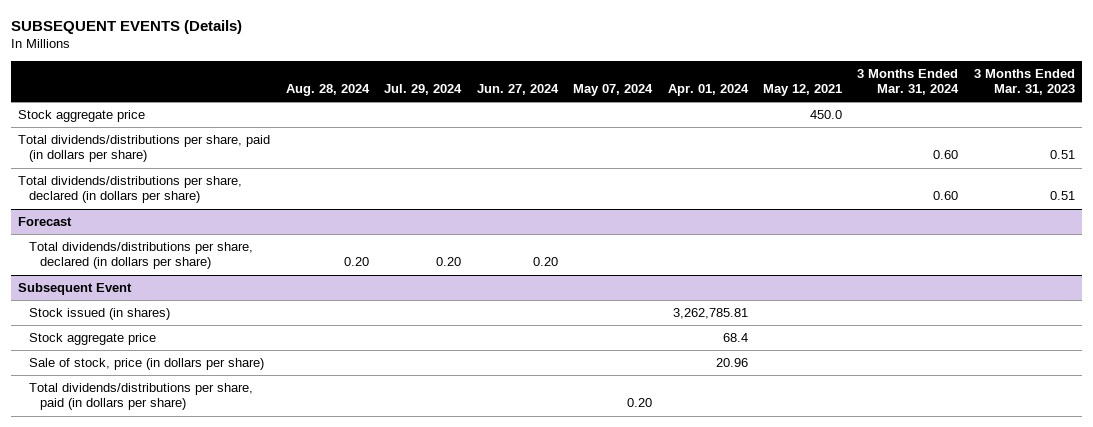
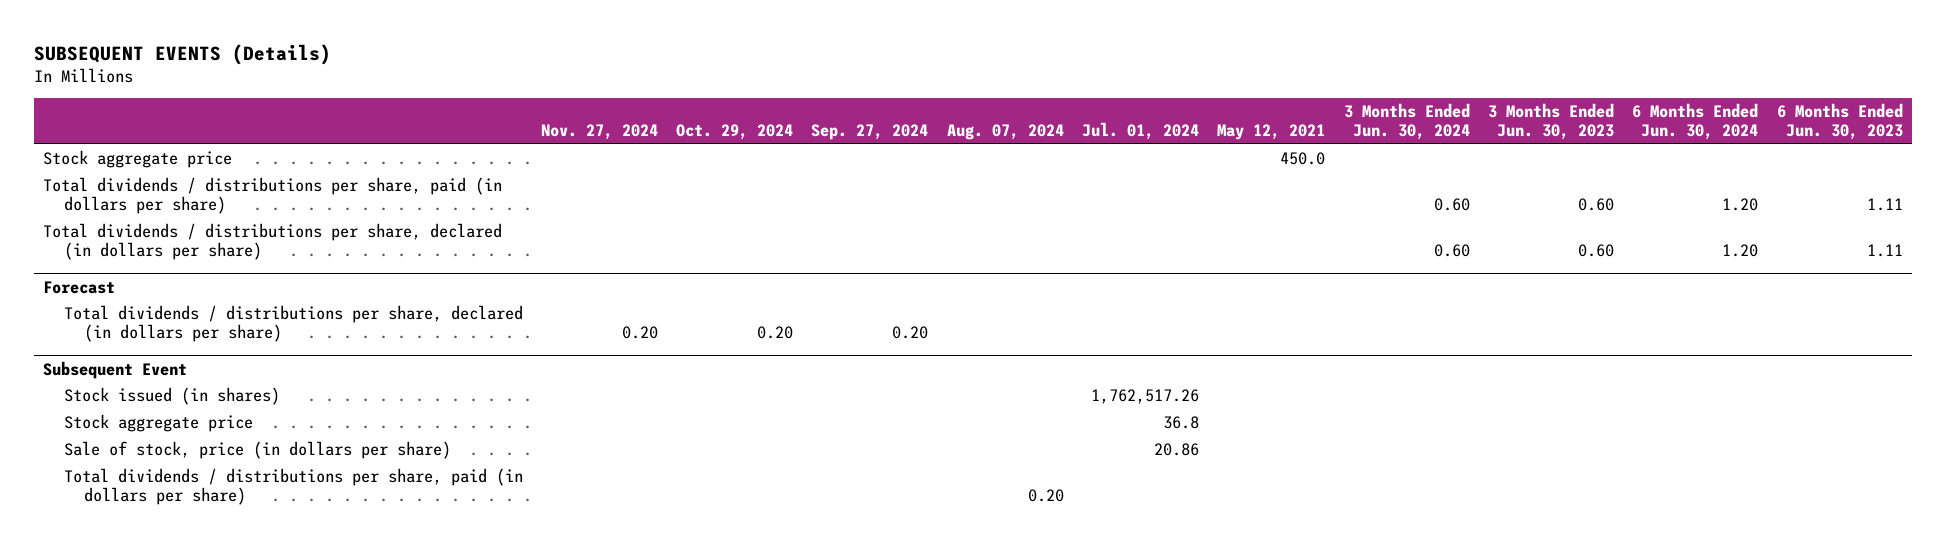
[285,84,370,97] Aug. 28, 2024 -> none
[384,84,463,96] Jul. 29, 2024 -> none
[476,84,559,96] Jun. 27, 2024 -> none
[573,84,654,97] May 07, 2024 -> none
[667,84,749,97] Apr. 01, 2024 -> none
[857,68,960,96] 3 Months Ended Mar. 31, 2024 -> none
[973,68,1075,96] 3 Months Ended Mar. 31, 2023 -> none
none -> [540,124,658,141] Nov. 27, 2024
none -> [676,124,794,141] Oct. 29, 2024
none -> [811,124,929,141] Sep. 27, 2024
none -> [946,124,1064,141] Aug. 07, 2024
none -> [1082,122,1200,141] Jul. 01, 2024
none -> [1343,102,1470,141] 3 Months Ended Jun. 30, 2024
none -> [1488,102,1615,141] 3 Months Ended Jun. 30, 2023
none -> [1632,102,1759,141] 6 Months Ended Jun. 30, 2024
none -> [1776,102,1903,141] 6 Months Ended Jun. 30, 2023
[18,134,271,163] Total dividends/distributions per share, paid (in dollars per share) -> [43,176,503,215] Total dividends / distributions per share, paid (in dollars per share)
[18,175,243,204] Total dividends/distributions per share, declared (in dollars per share) -> [43,222,503,261] Total dividends / distributions per share, declared (in dollars per share)
[29,241,254,270] Total dividends/distributions per share, declared (in dollars per share) -> [63,304,523,343] Total dividends / distributions per share, declared (in dollars per share)
[29,382,254,411] Total dividends/distributions per share, paid (in dollars per share) -> [63,467,523,506] Total dividends / distributions per share, paid (in dollars per share)

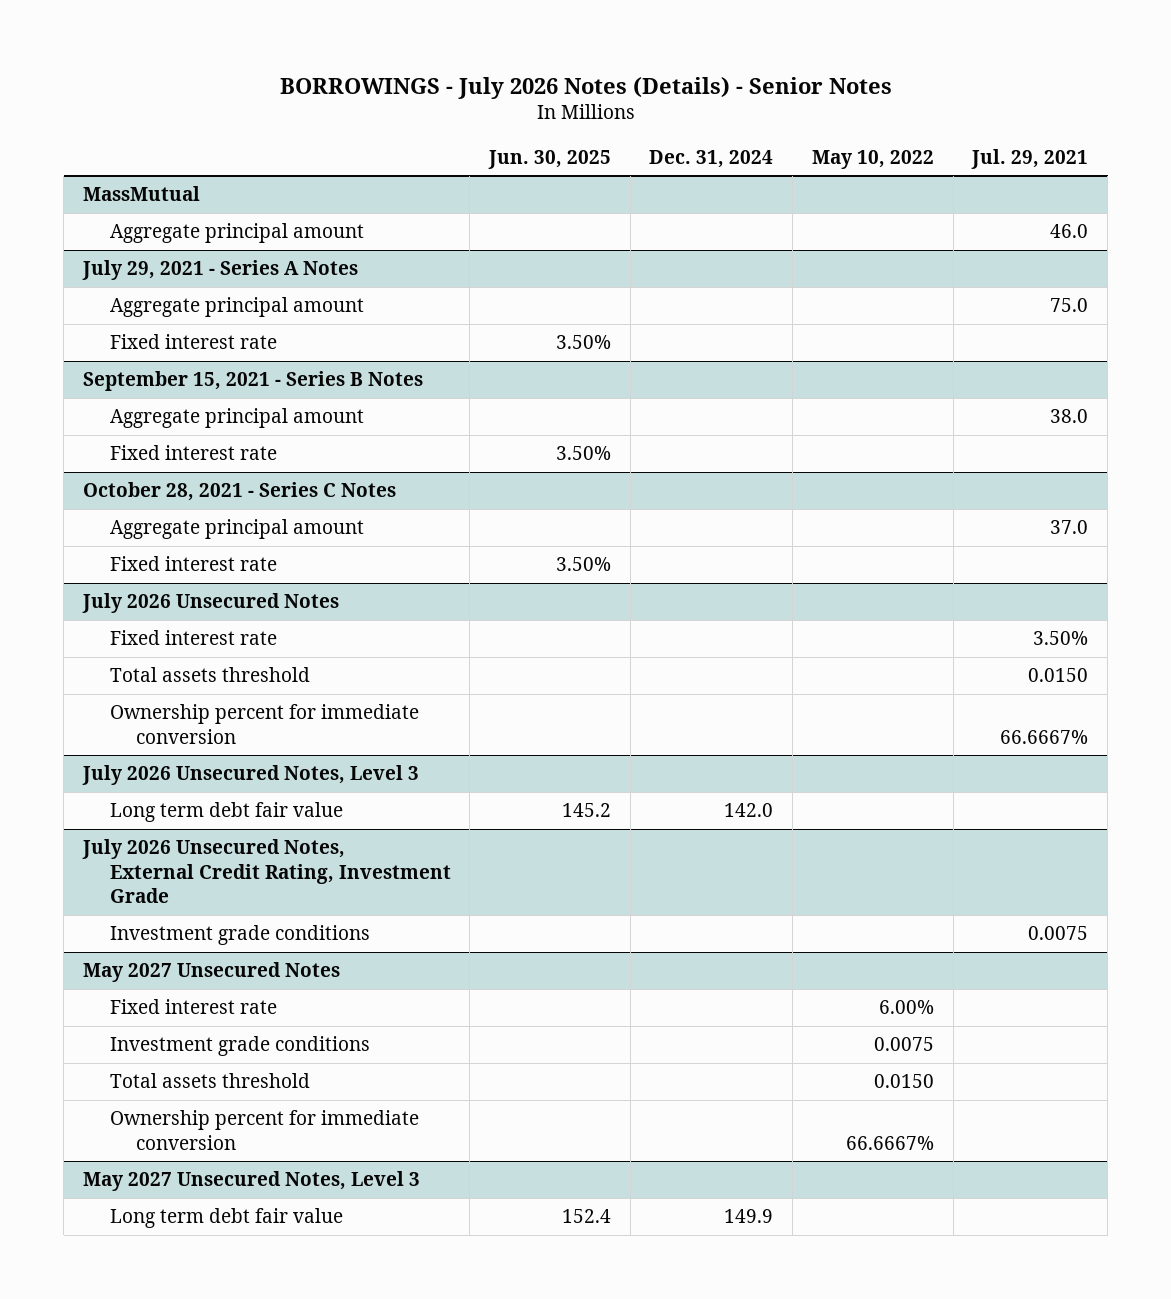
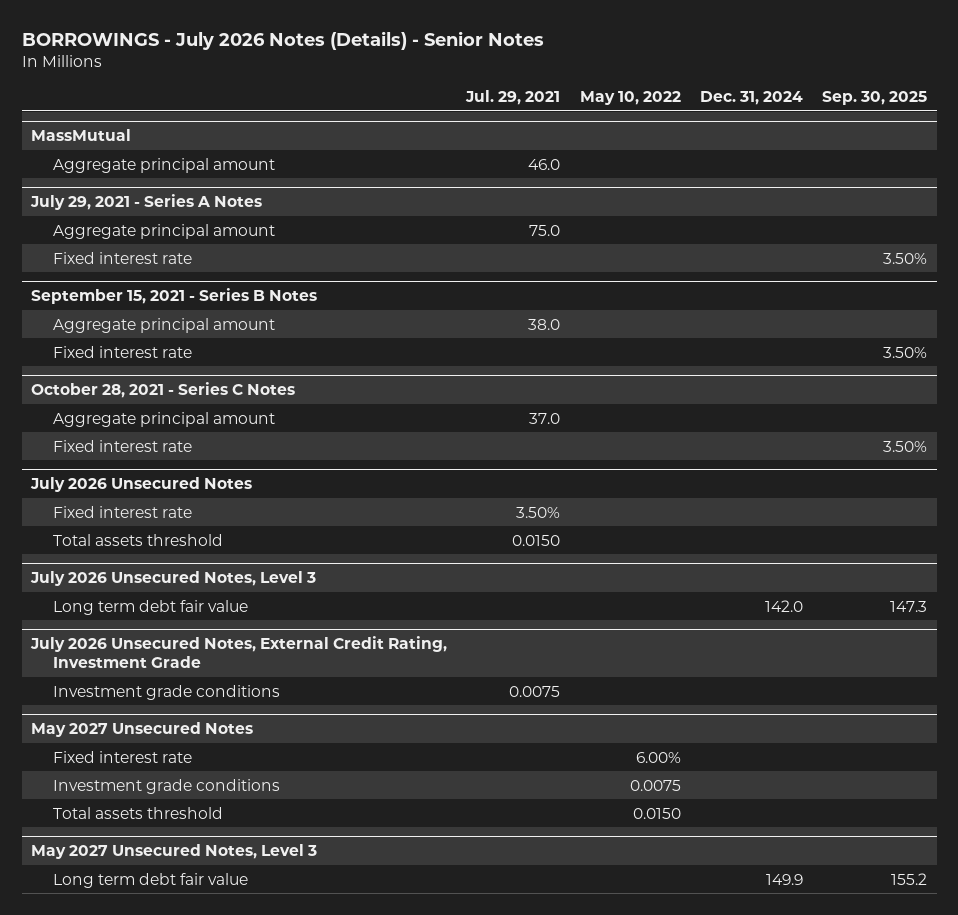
[488,149,612,169] Jun. 30, 2025 -> none
none -> [822,91,928,106] Sep. 30, 2025
[109,704,419,744] Ownership percent for immediate conversion -> none
[109,1110,419,1150] Ownership percent for immediate conversion -> none

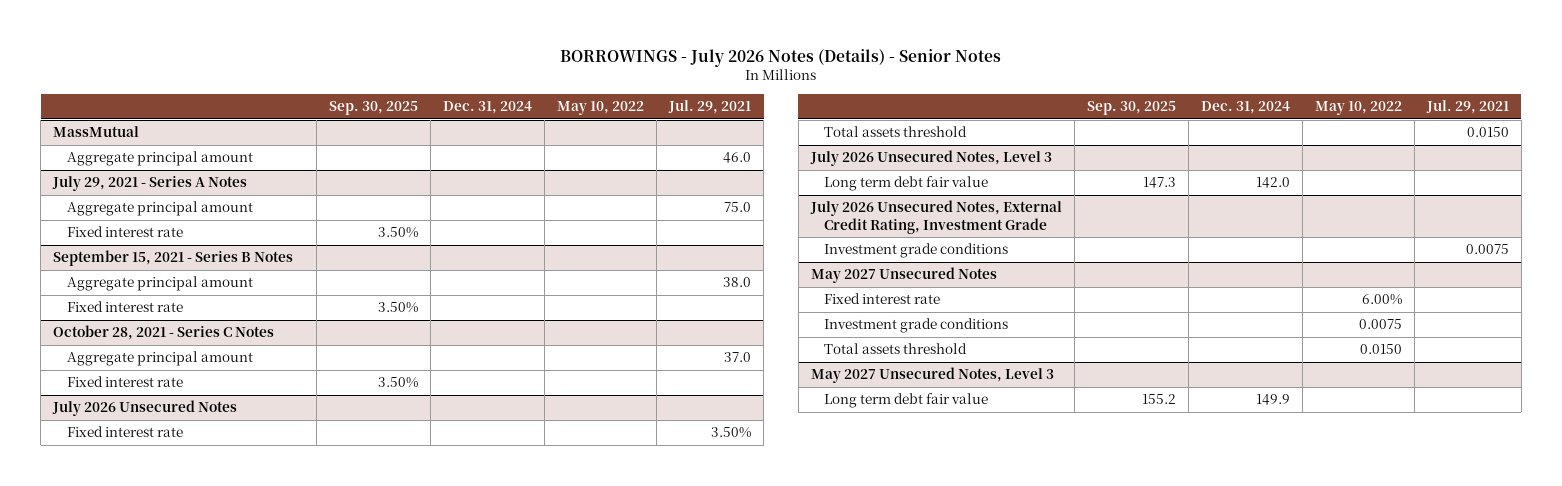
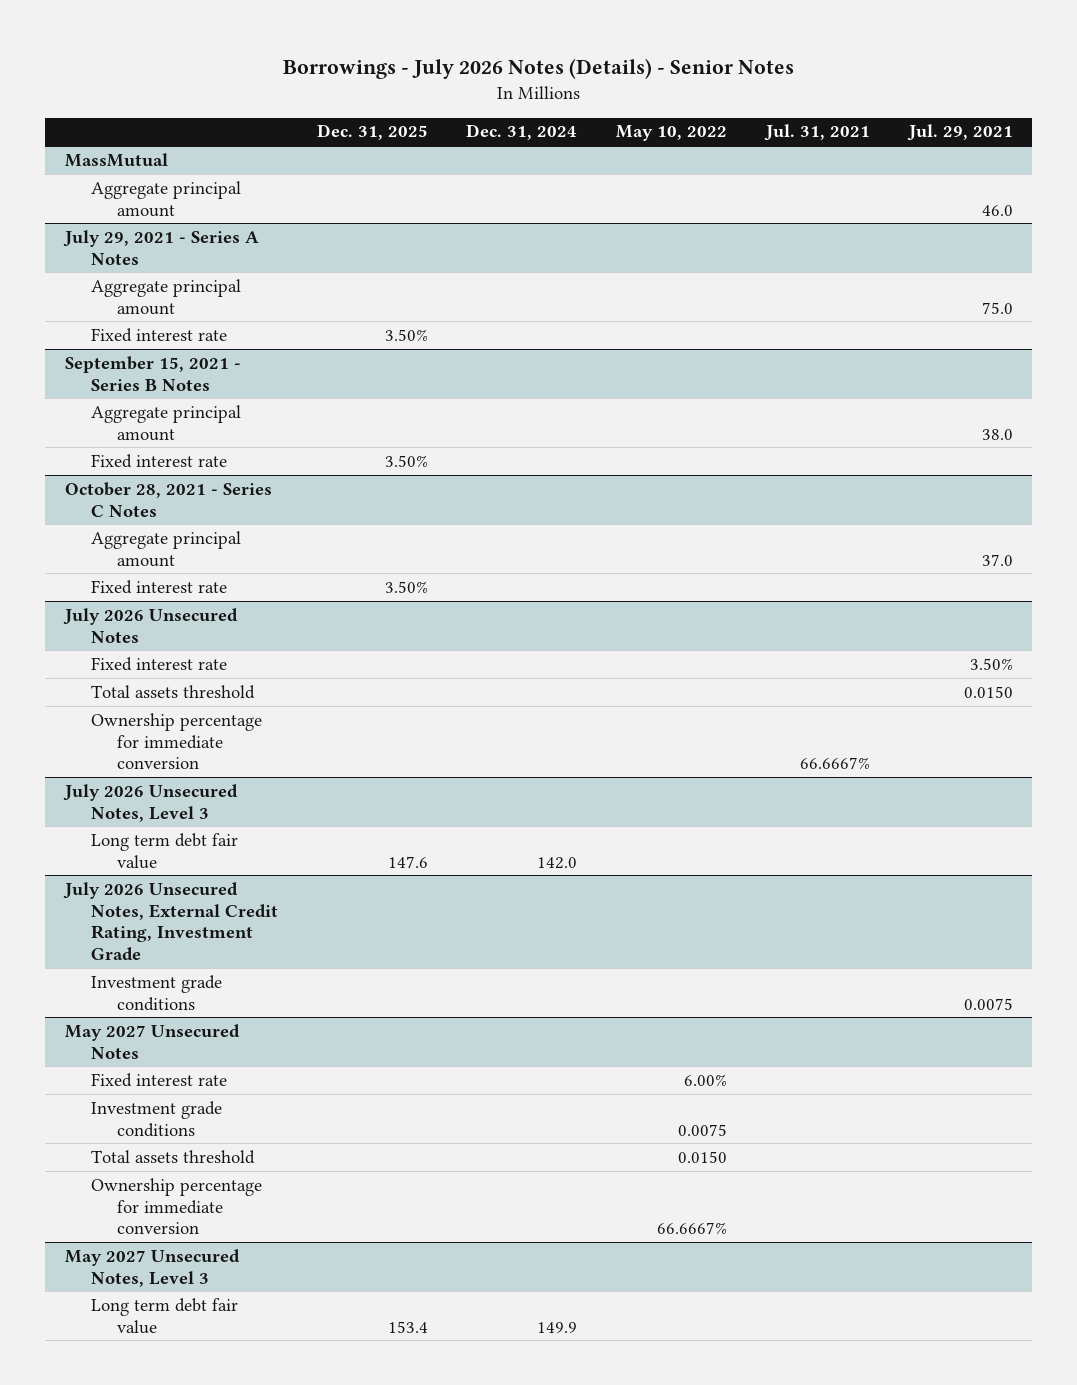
[559,48,1001,67] BORROWINGS - July 2026 Notes (Details) - Senior Notes -> [282,58,794,80] Borrowings - July 2026 Notes (Details) - Senior Notes
[329,101,419,116] Sep. 30, 2025 -> none
none -> [316,124,428,141] Dec. 31, 2025
none -> [763,124,870,142] Jul. 31, 2021
none -> [90,712,262,770] Ownership percentage for immediate conversion
none -> [90,1177,262,1235] Ownership percentage for immediate conversion

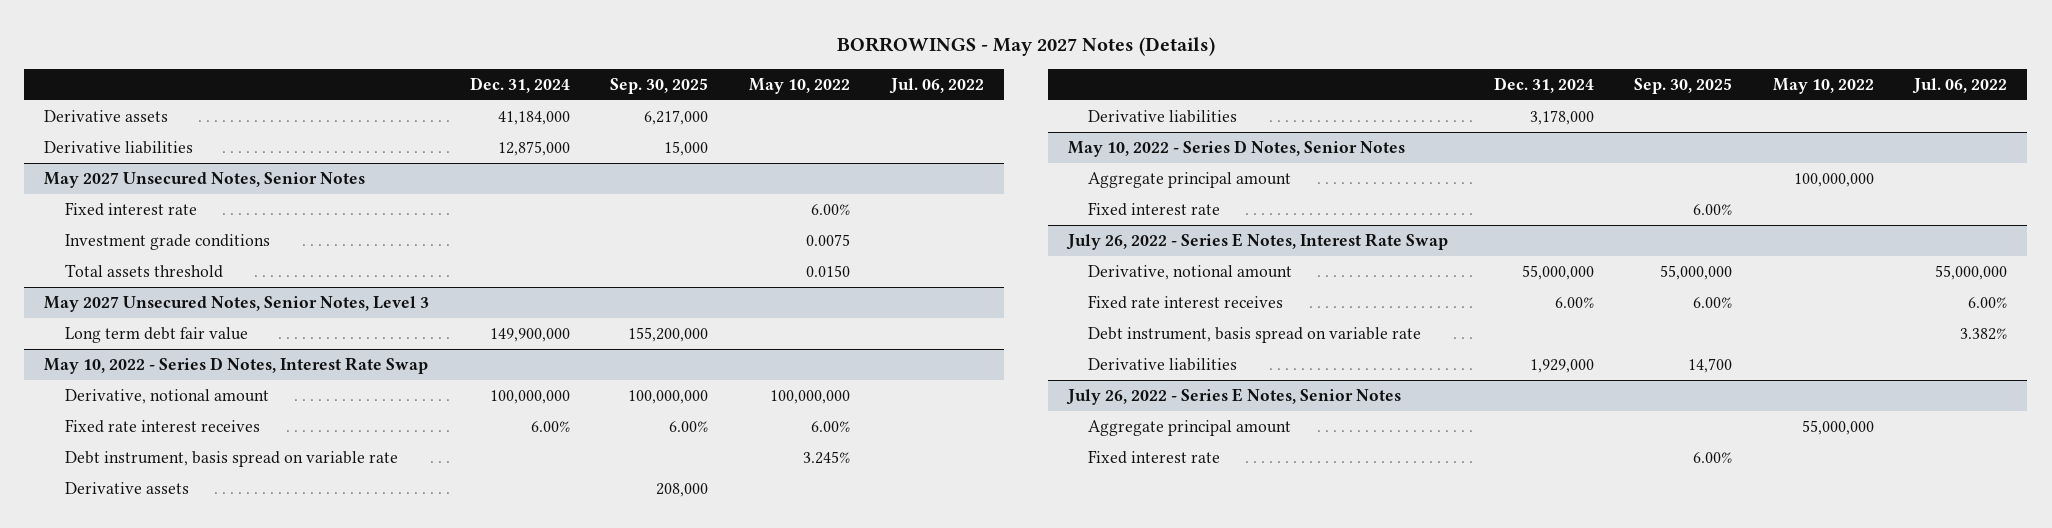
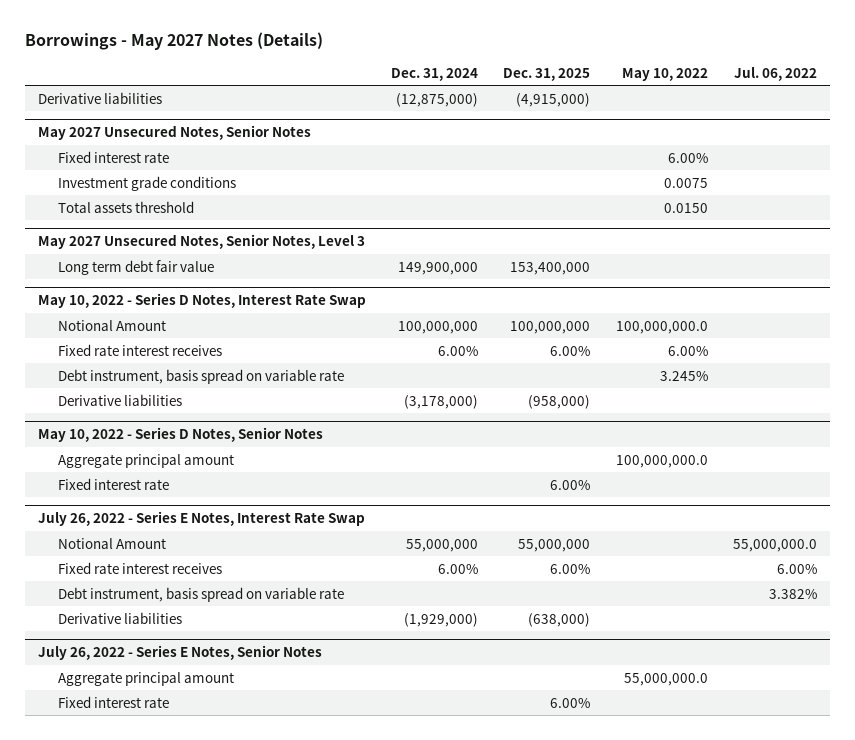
[836,37,1215,57] BORROWINGS - May 2027 Notes (Details) -> [24,32,323,51] Borrowings - May 2027 Notes (Details)
[610,78,709,95] Sep. 30, 2025 -> none
none -> [503,67,591,81] Dec. 31, 2025
[44,110,169,123] Derivative assets -> none
[497,141,570,157] 12,875,000 -> [396,92,479,107] (12,875,000)
[64,389,269,405] Derivative, notional amount -> [57,319,166,331] Notional Amount
[769,390,850,405] 100,000,000 -> [615,320,708,334] 100,000,000.0
[64,482,189,495] Derivative assets -> none
[1529,110,1594,126] 3,178,000 -> [404,394,479,409] (3,178,000)
[1793,173,1874,188] 100,000,000 -> [615,454,708,468] 100,000,000.0
[1088,265,1293,281] Derivative, notional amount -> [57,537,166,549] Notional Amount
[1935,265,2008,281] 55,000,000 -> [733,538,818,552] 55,000,000.0
[1529,359,1594,374] 1,929,000 -> [404,612,479,627] (1,929,000)
[1801,420,1874,436] 55,000,000 -> [623,672,708,686] 55,000,000.0

